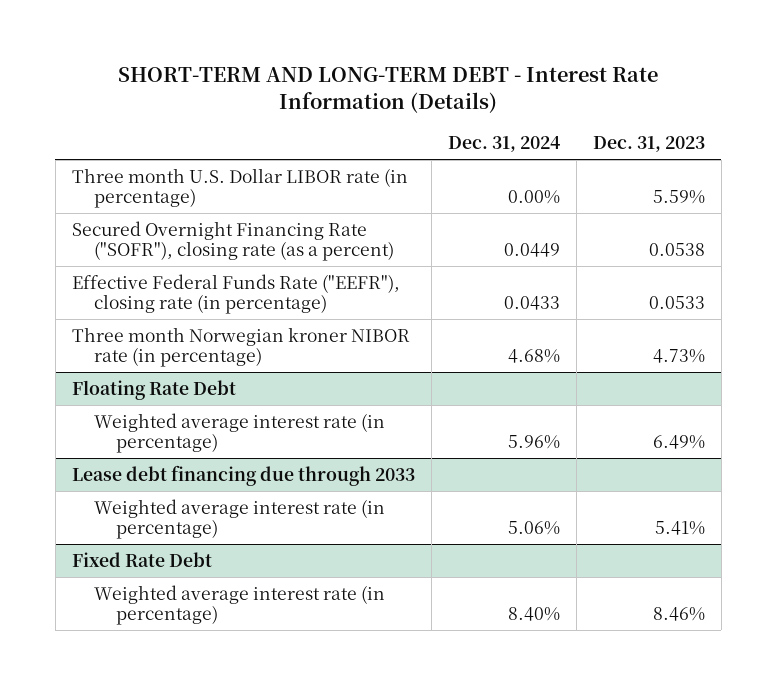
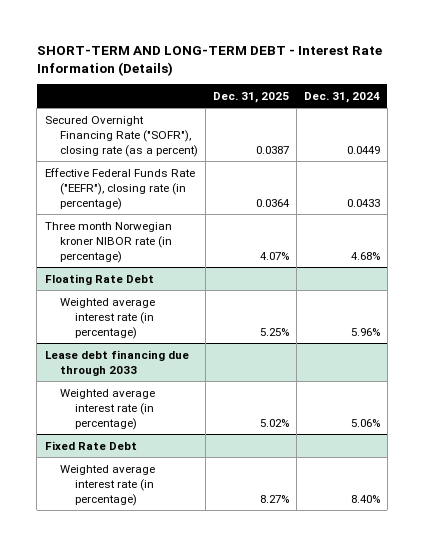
[592,136,705,153] Dec. 31, 2023 -> none
none -> [212,91,289,103] Dec. 31, 2025
[71,167,408,208] Three month U.S. Dollar LIBOR rate (in percentage) -> none

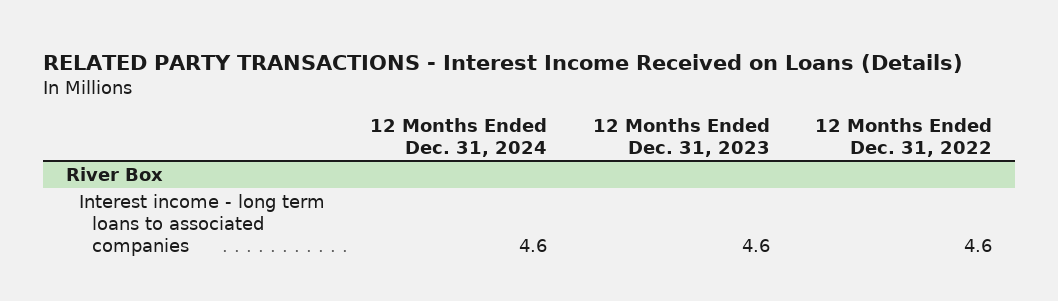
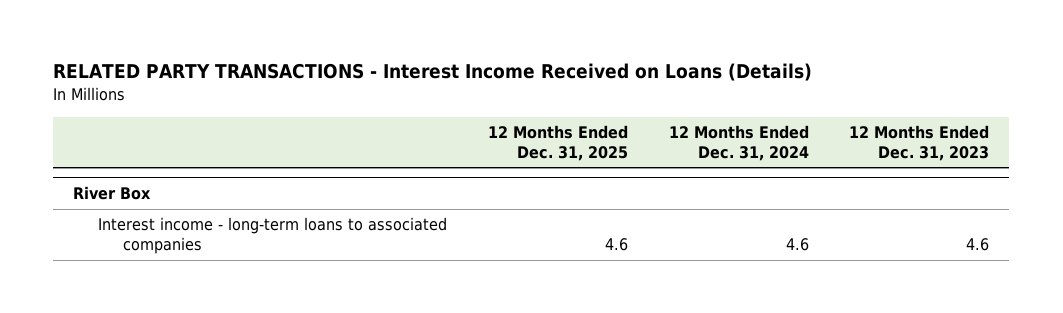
[815,117,993,157] 12 Months Ended Dec. 31, 2022 -> none
none -> [487,124,628,161] 12 Months Ended Dec. 31, 2025
[78,193,325,256] Interest income - long term loans to associated companies -> [98,217,448,255] Interest income - long-term loans to associated companies

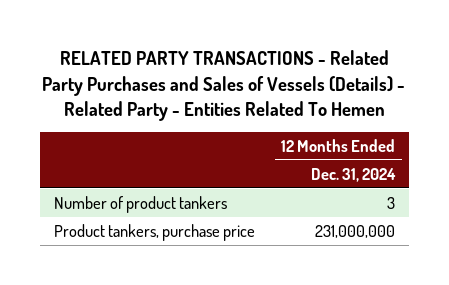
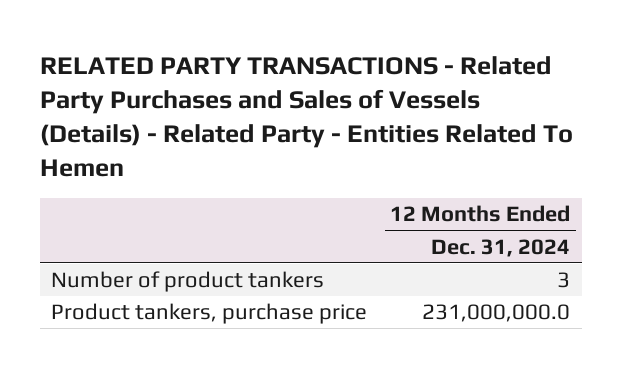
[315,224,396,238] 231,000,000 -> [422,304,571,323] 231,000,000.0

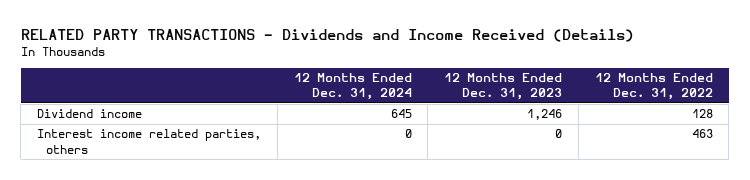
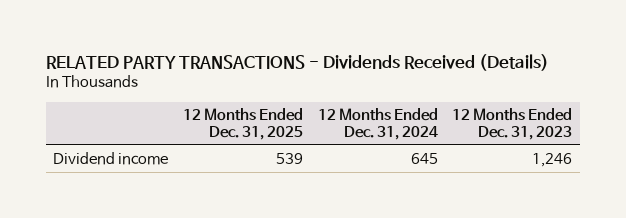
[20,28,634,42] RELATED PARTY TRANSACTIONS - Dividends and Income Received (Details) -> [45,54,549,72] RELATED PARTY TRANSACTIONS - Dividends Received (Details)
[594,73,713,101] 12 Months Ended Dec. 31, 2022 -> none
none -> [182,107,303,141] 12 Months Ended Dec. 31, 2025
[37,129,262,154] Interest income related parties, others -> none

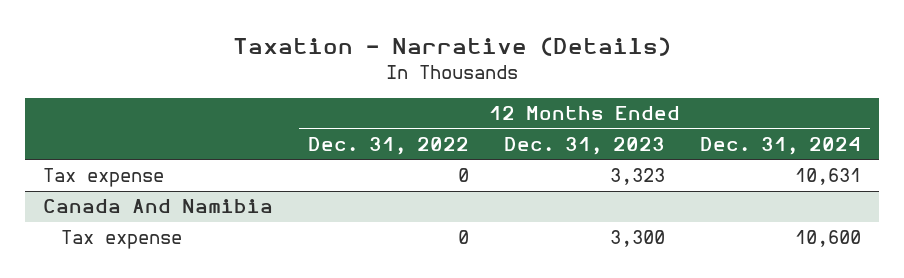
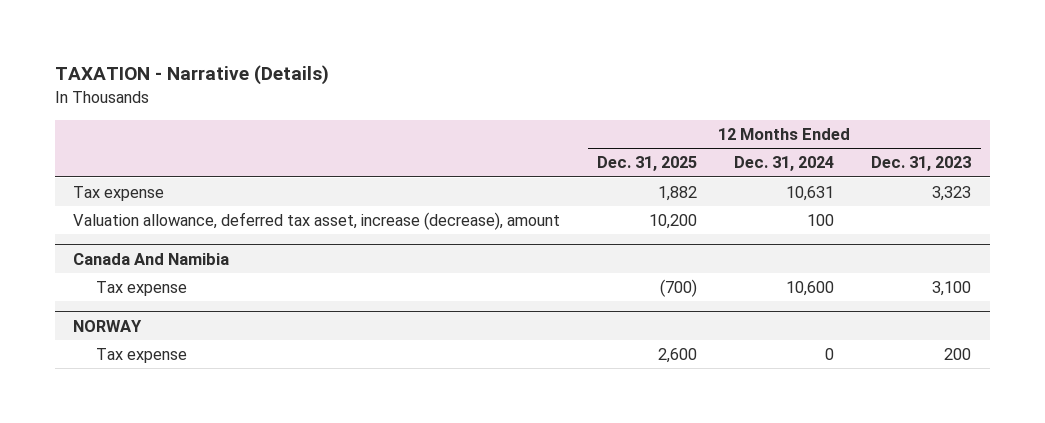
[233,37,672,57] Taxation - Narrative (Details) -> [54,65,329,86] TAXATION - Narrative (Details)
[308,137,470,156] Dec. 31, 2022 -> none
none -> [597,156,698,172] Dec. 31, 2025
none -> [73,212,561,231] Valuation allowance, deferred tax asset, increase (decrease), amount
[610,230,666,248] 3,300 -> [932,281,972,297] 3,100
none -> [73,319,143,332] NORWAY
none -> [96,348,188,364] Tax expense

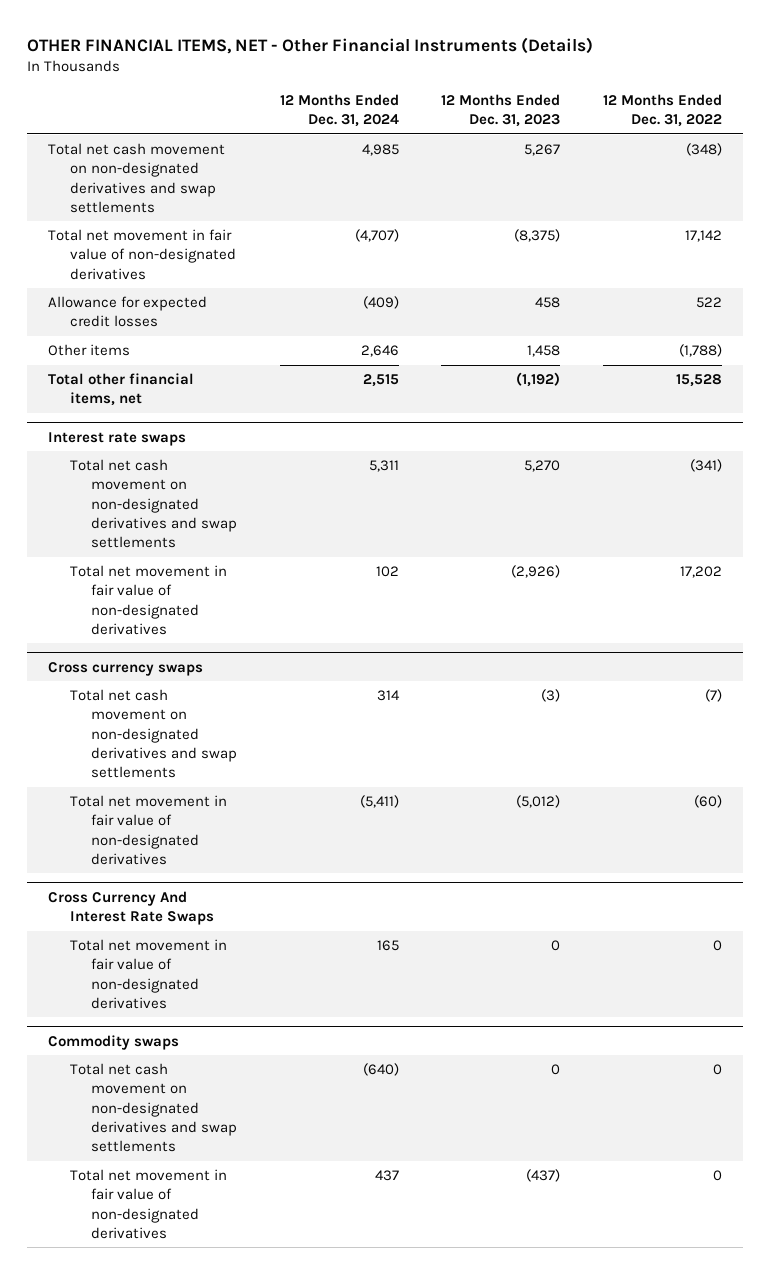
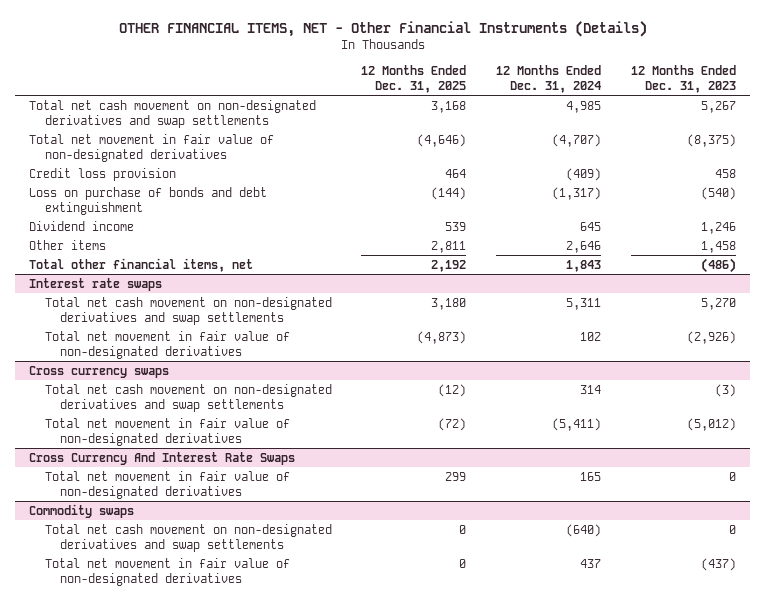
[602,94,722,128] 12 Months Ended Dec. 31, 2022 -> none
none -> [361,64,467,93] 12 Months Ended Dec. 31, 2025
[48,296,208,328] Allowance for expected credit losses -> [29,167,177,181] Credit loss provision
none -> [29,186,268,215] Loss on purchase of bonds and debt extinguishment
none -> [29,220,135,231] Dividend income
[362,374,399,388] 2,515 -> [565,259,601,272] 1,843
[516,372,561,388] (1,192) -> [700,257,736,273] (486)

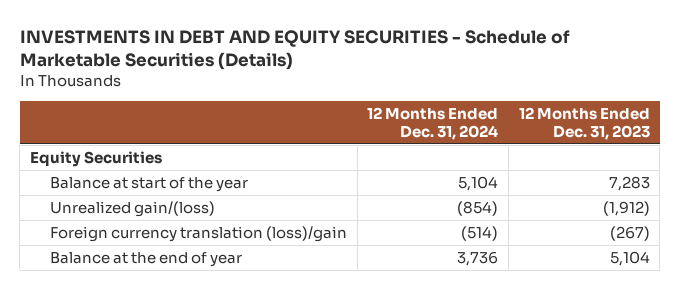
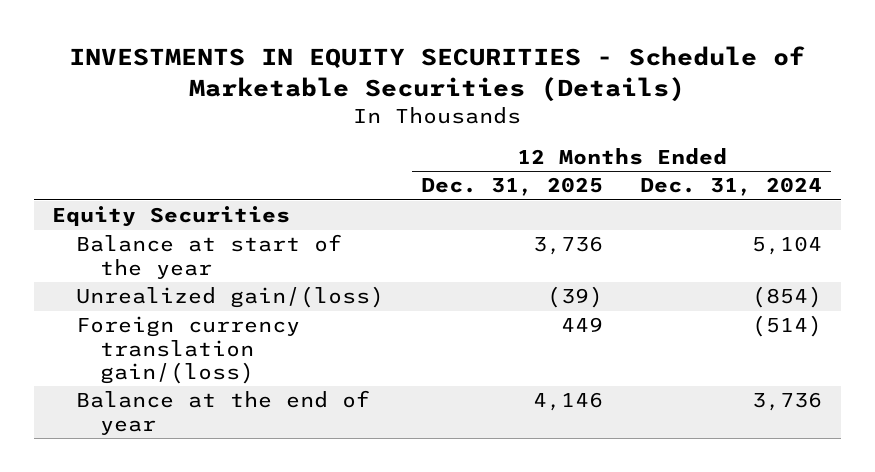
[19,29,570,70] INVESTMENTS IN DEBT AND EQUITY SECURITIES - Schedule of Marketable Securities (Details) -> [69,45,806,102] INVESTMENTS IN EQUITY SECURITIES - Schedule of Marketable Securities (Details)
[518,106,650,140] 12 Months Ended Dec. 31, 2023 -> none
none -> [421,177,604,197] Dec. 31, 2025
[50,226,348,243] Foreign currency translation (loss)/gain -> [76,316,301,384] Foreign currency translation gain/(loss)

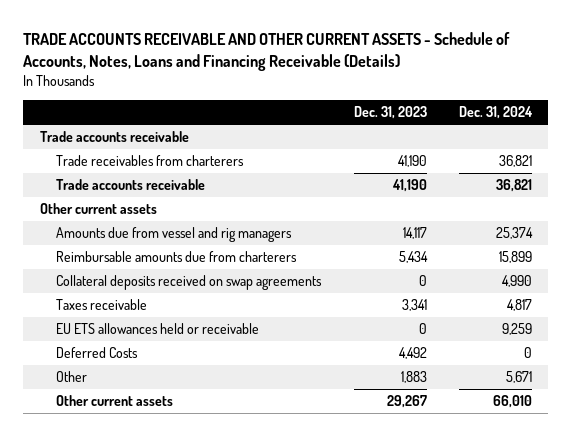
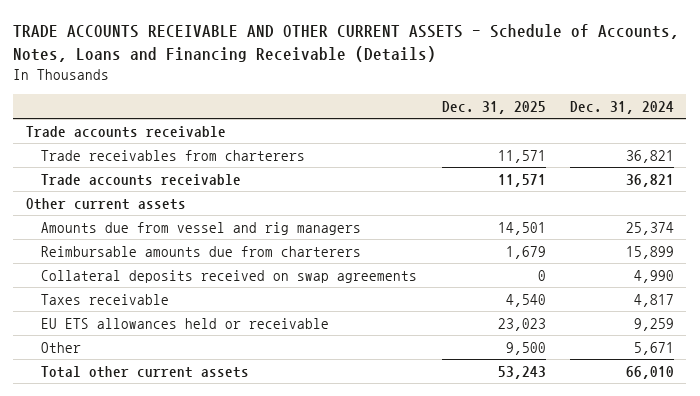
[353,106,427,120] Dec. 31, 2023 -> none
none -> [441,100,546,114] Dec. 31, 2025
[55,347,138,359] Deferred Costs -> none
[55,395,173,407] Other current assets -> [41,365,250,378] Total other current assets

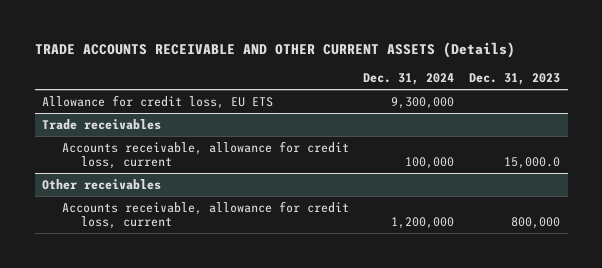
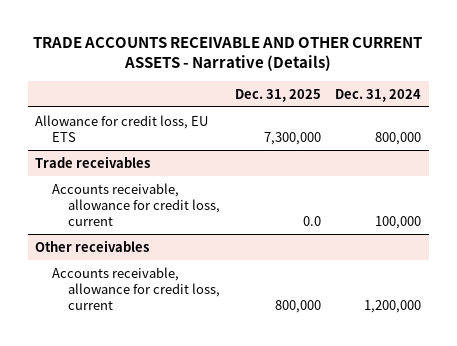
[34,41,515,58] TRADE ACCOUNTS RECEIVABLE AND OTHER CURRENT ASSETS (Details) -> [33,37,423,72] TRADE ACCOUNTS RECEIVABLE AND OTHER CURRENT ASSETS - Narrative (Details)
[469,72,561,85] Dec. 31, 2023 -> none
none -> [234,88,321,102] Dec. 31, 2025
[391,96,455,109] 9,300,000 -> [375,131,422,145] 800,000

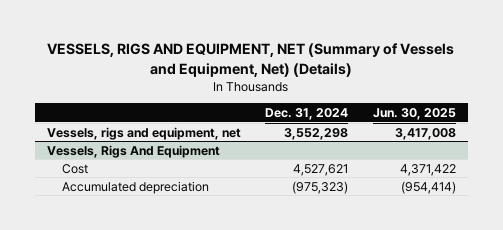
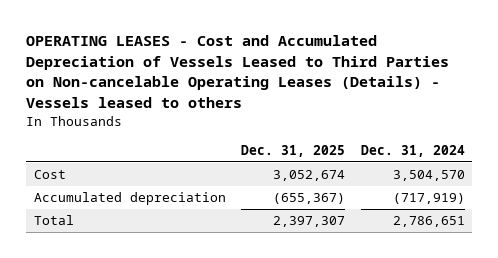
[47,43,455,77] VESSELS, RIGS AND EQUIPMENT, NET (Summary of Vessels and Equipment, Net) (Details) -> [25,35,449,108] OPERATING LEASES - Cost and Accumulated Depreciation of Vessels Leased to Third Parties on Non-cancelable Operating Leases (Details) - Vessels leased to others
[372,107,456,120] Jun. 30, 2025 -> none
none -> [241,145,346,158] Dec. 31, 2025
[46,126,241,140] Vessels, rigs and equipment, net -> none
[46,144,220,158] Vessels, Rigs And Equipment -> none
[293,163,349,176] 4,527,621 -> [392,170,465,182] 3,504,570
[292,180,349,194] (975,323) -> [392,193,465,205] (717,919)
none -> [33,215,74,226] Total

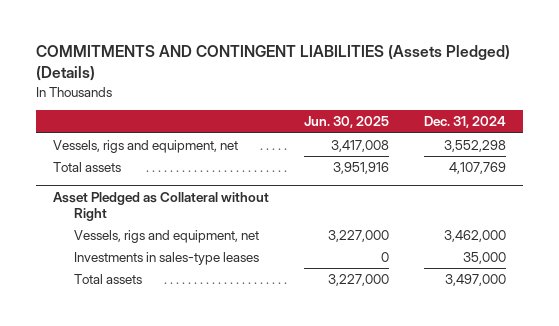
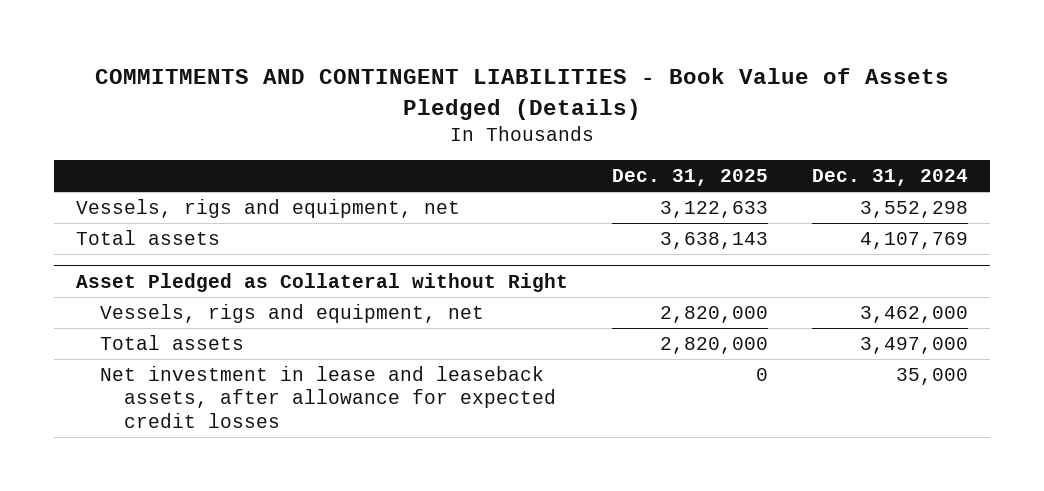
[35,44,510,82] COMMITMENTS AND CONTINGENT LIABILITIES (Assets Pledged) (Details) -> [95,68,950,120] COMMITMENTS AND CONTINGENT LIABILITIES - Book Value of Assets Pledged (Details)
[303,116,389,129] Jun. 30, 2025 -> none
none -> [612,169,769,187] Dec. 31, 2025
[74,252,260,266] Investments in sales-type leases -> none
none -> [100,365,557,428] Net investment in lease and leaseback assets, after allowance for expected credit losses

